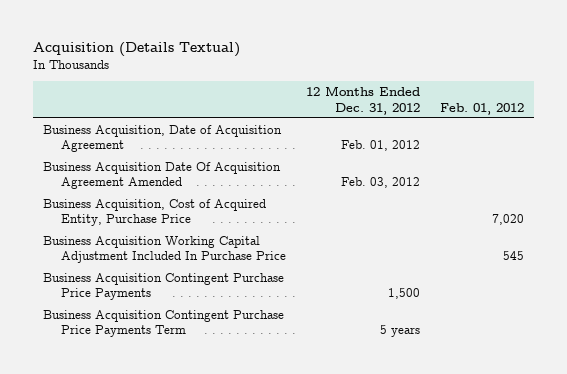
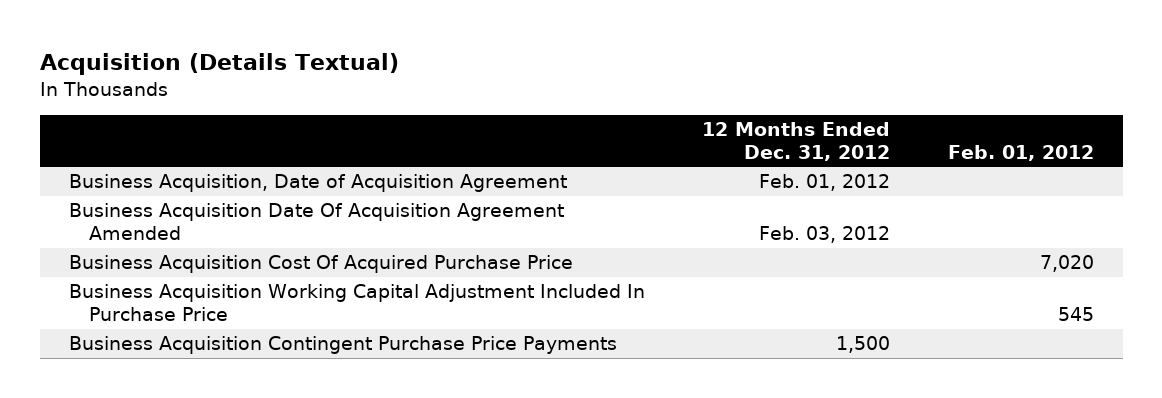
[43,198,267,227] Business Acquisition, Cost of Acquired Entity, Purchase Price -> [68,255,573,274] Business Acquisition Cost Of Acquired Purchase Price
[43,309,285,338] Business Acquisition Contingent Purchase Price Payments Term -> none

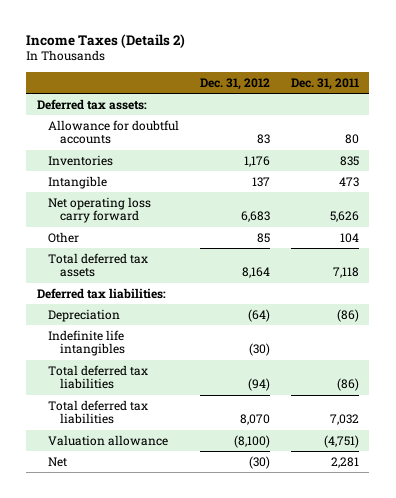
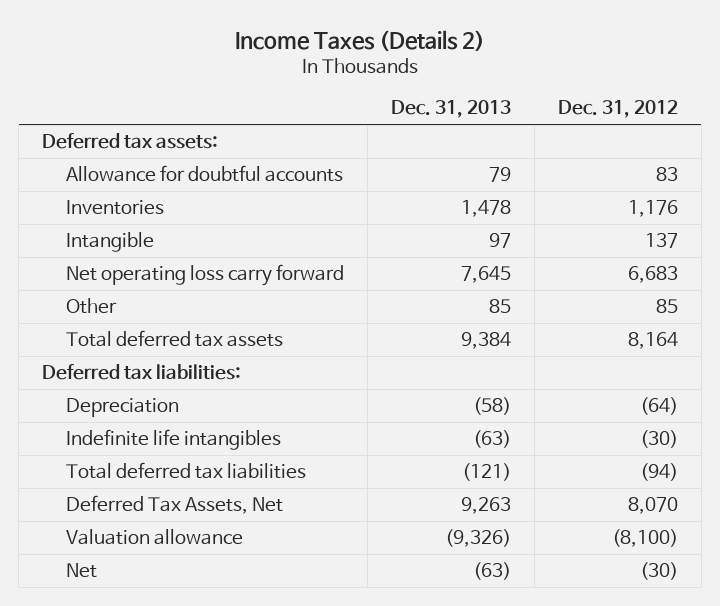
[290,77,359,90] Dec. 31, 2011 -> none
none -> [390,100,511,119] Dec. 31, 2013
[48,399,149,425] Total deferred tax liabilities -> [65,495,283,515] Deferred Tax Assets, Net

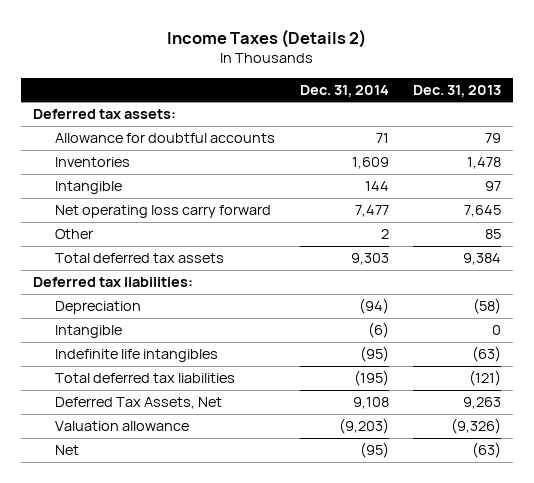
[557,100,678,119] Dec. 31, 2012 -> none
none -> [299,84,389,97] Dec. 31, 2014
none -> [55,325,123,339] Intangible

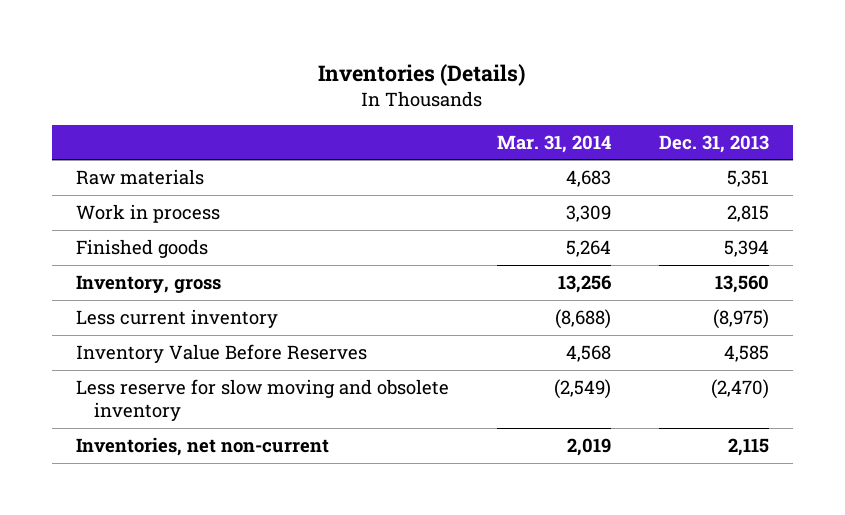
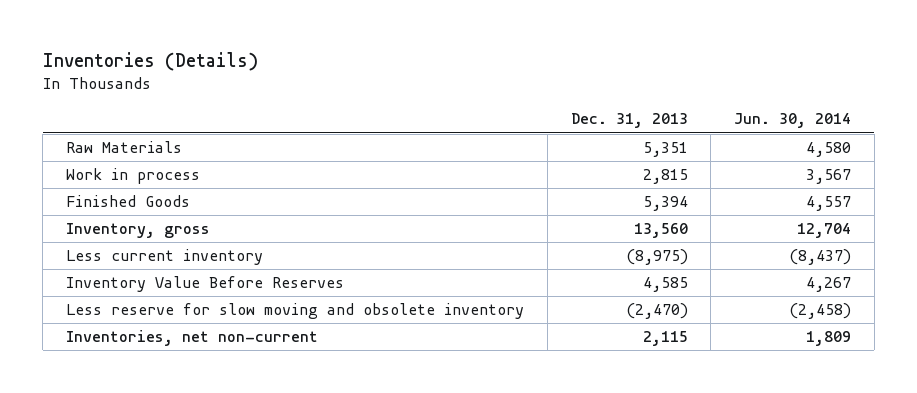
[496,134,611,153] Mar. 31, 2014 -> none
none -> [734,113,852,129] Jun. 30, 2014
[75,169,204,186] Raw materials -> [65,141,182,154] Raw Materials
[75,239,208,259] Finished goods -> [65,195,190,208] Finished Goods

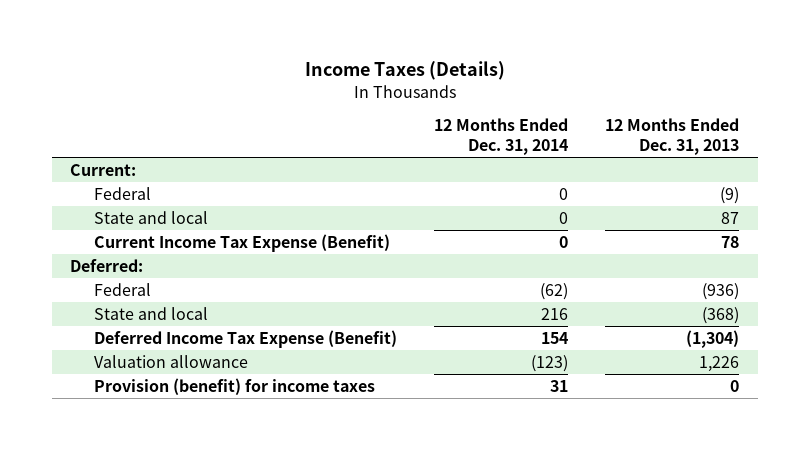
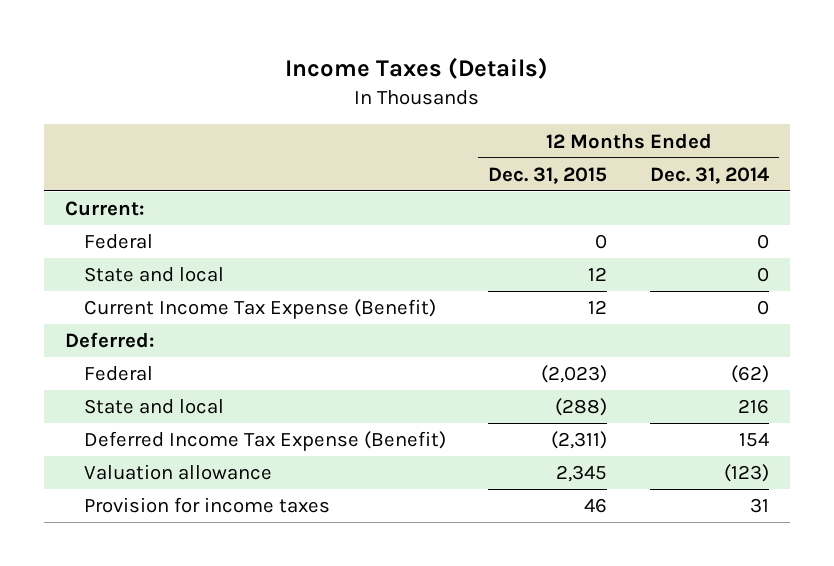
[605,118,740,155] 12 Months Ended Dec. 31, 2013 -> none
none -> [488,166,608,184] Dec. 31, 2015
[94,377,376,395] Provision (benefit) for income taxes -> [83,497,330,514] Provision for income taxes

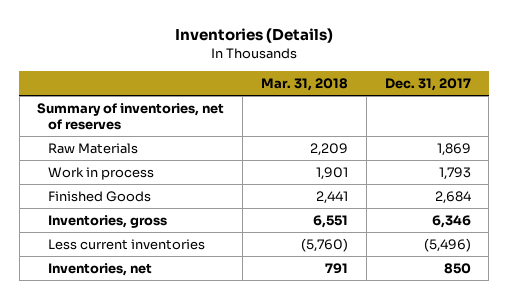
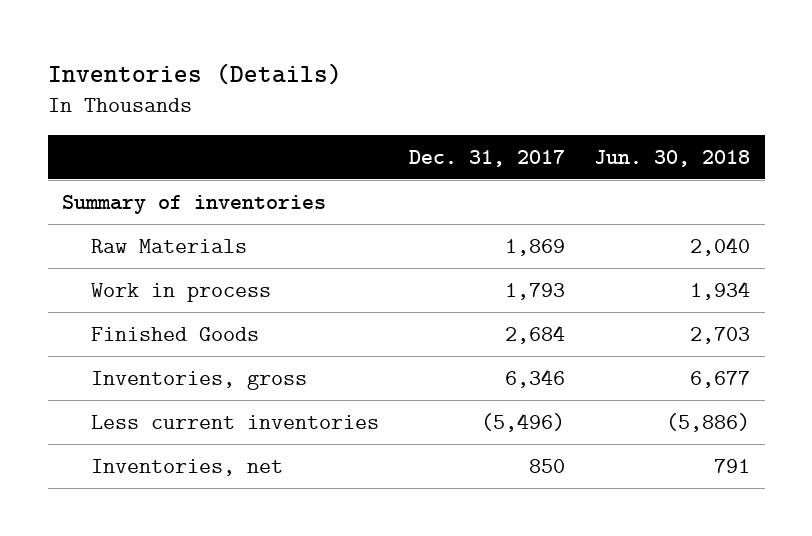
[260,77,348,91] Mar. 31, 2018 -> none
none -> [593,149,750,167] Jun. 30, 2018
[37,103,225,131] Summary of inventories, net of reserves -> [62,194,327,214] Summary of inventories

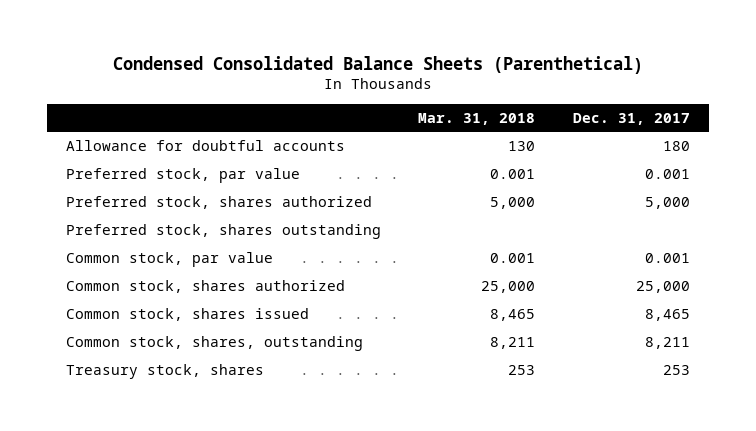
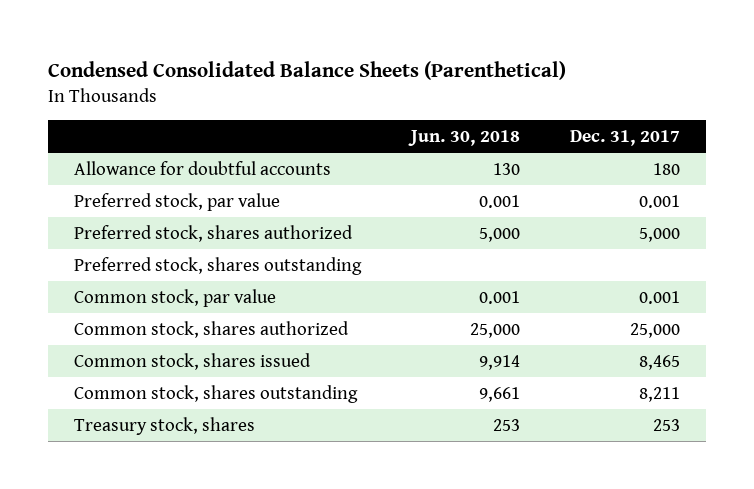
[418,112,536,125] Mar. 31, 2018 -> none
none -> [408,129,521,146] Jun. 30, 2018
[65,336,363,352] Common stock, shares, outstanding -> [73,384,358,403] Common stock, shares outstanding

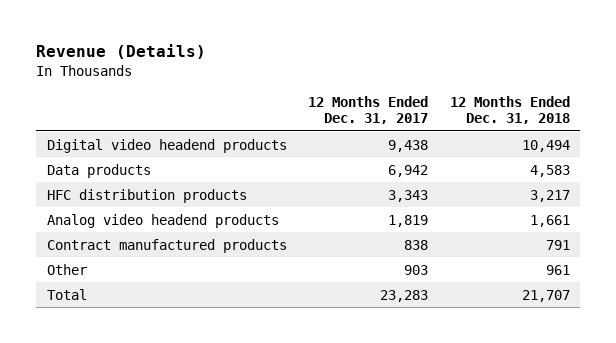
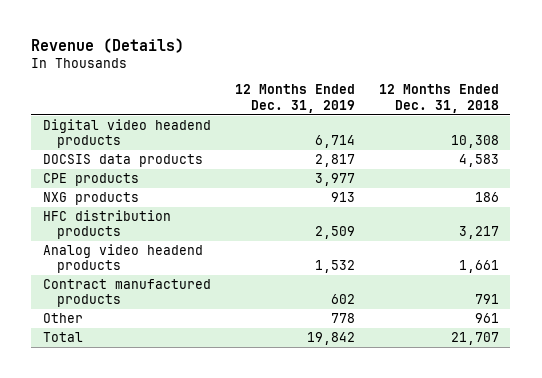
[308,96,429,125] 12 Months Ended Dec. 31, 2017 -> none
none -> [234,84,355,113] 12 Months Ended Dec. 31, 2019
[521,139,570,152] 10,494 -> [450,135,499,149] 10,308
[46,163,151,178] Data products -> [42,154,203,168] DOCSIS data products
none -> [42,173,139,187] CPE products
none -> [42,192,139,206] NXG products

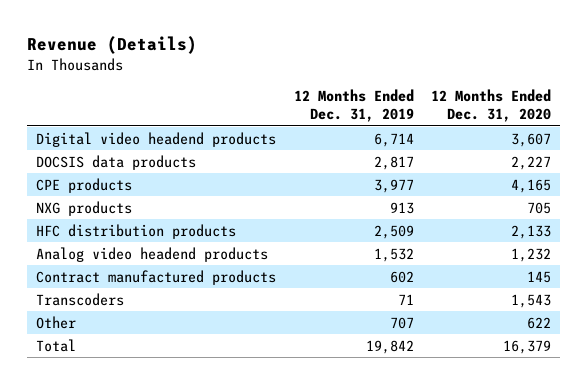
[378,84,499,113] 12 Months Ended Dec. 31, 2018 -> none
none -> [431,89,552,123] 12 Months Ended Dec. 31, 2020
none -> [35,292,124,306] Transcoders
[330,313,355,324] 778 -> [389,316,414,329] 707

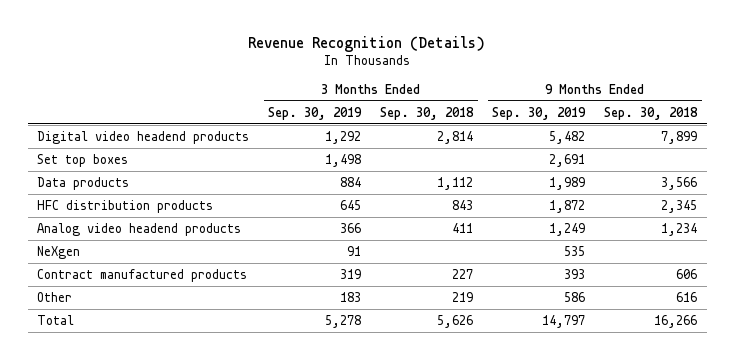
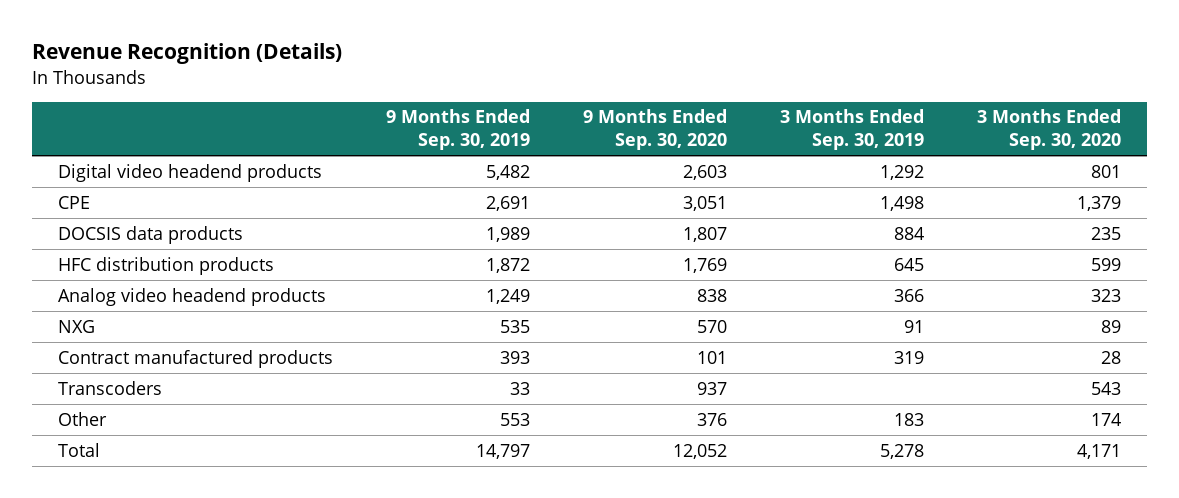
[380,106,475,120] Sep. 30, 2018 -> none
[604,106,699,120] Sep. 30, 2018 -> none
none -> [582,109,727,150] 9 Months Ended Sep. 30, 2020
none -> [976,109,1121,150] 3 Months Ended Sep. 30, 2020
[37,153,129,167] Set top boxes -> [58,195,91,209] CPE
[37,176,130,190] Data products -> [58,225,244,244] DOCSIS data products
[37,245,81,259] NeXgen -> [58,319,96,333] NXG
none -> [58,380,163,395] Transcoders
[564,291,586,302] 586 -> [499,412,530,426] 553

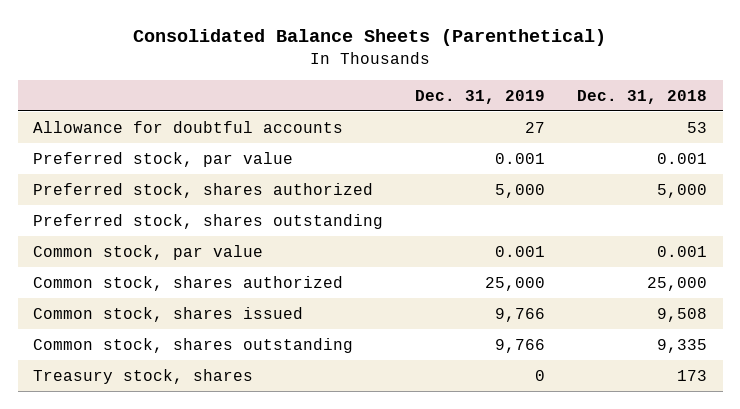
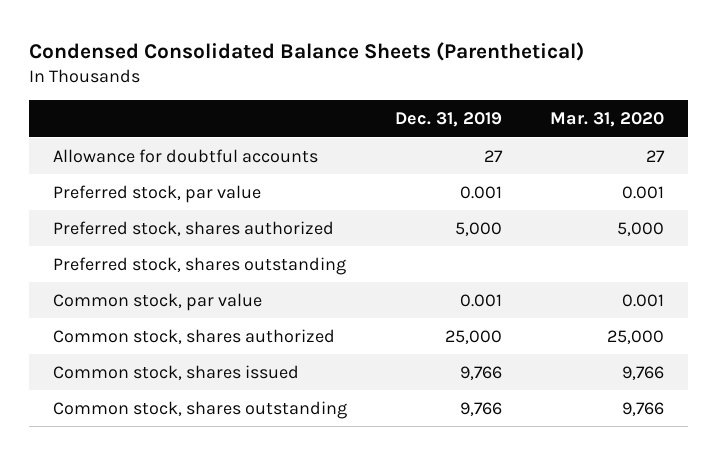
[133,29,607,47] Consolidated Balance Sheets (Parenthetical) -> [29,41,585,61] Condensed Consolidated Balance Sheets (Parenthetical)
[576,89,707,104] Dec. 31, 2018 -> none
none -> [550,112,665,128] Mar. 31, 2020
[33,368,254,384] Treasury stock, shares -> none

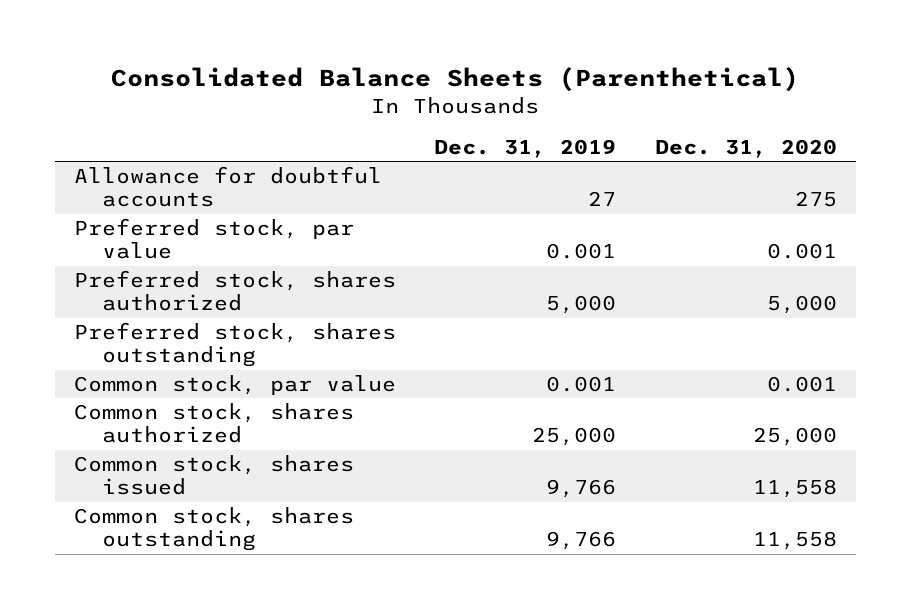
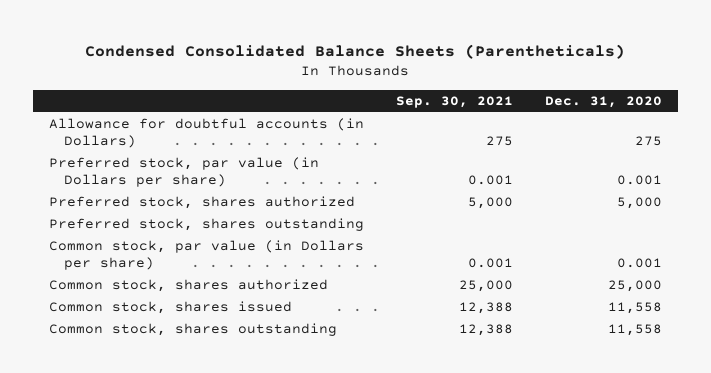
[111,66,800,92] Consolidated Balance Sheets (Parenthetical) -> [85,43,626,59] Condensed Consolidated Balance Sheets (Parentheticals)
[434,139,617,159] Dec. 31, 2019 -> none
none -> [395,96,513,109] Sep. 30, 2021
[73,166,382,208] Allowance for doubtful accounts -> [49,118,365,149] Allowance for doubtful accounts (in Dollars)
[73,218,354,260] Preferred stock, par value -> [49,157,320,188] Preferred stock, par value (in Dollars per share)
[73,375,396,396] Common stock, par value -> [49,240,365,271] Common stock, par value (in Dollars per share)

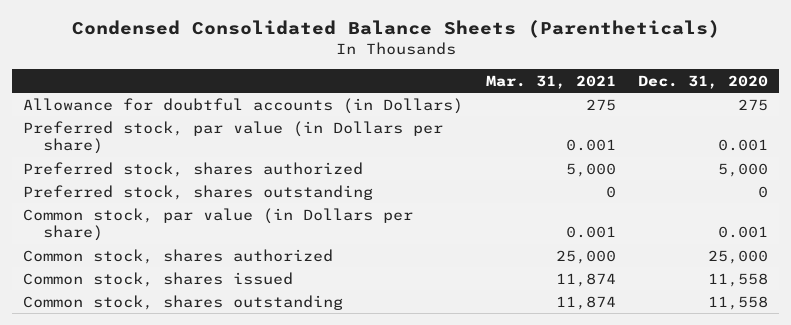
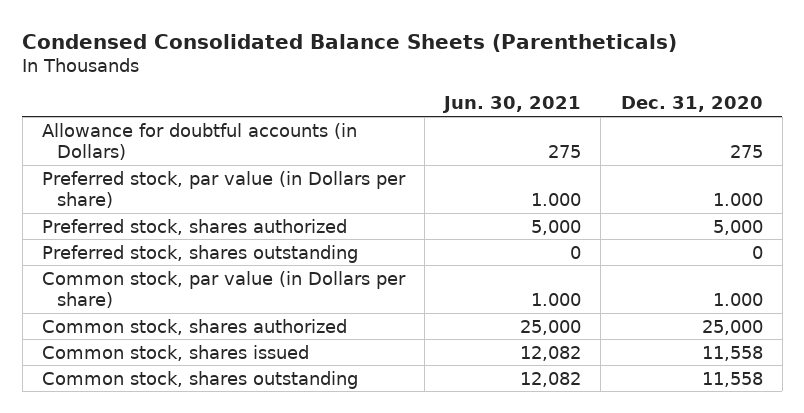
[485,74,616,89] Mar. 31, 2021 -> none
none -> [442,96,582,114] Jun. 30, 2021
[718,139,769,152] 0.001 -> [712,192,763,206] 1.000
[718,226,769,239] 0.001 -> [712,292,763,306] 1.000

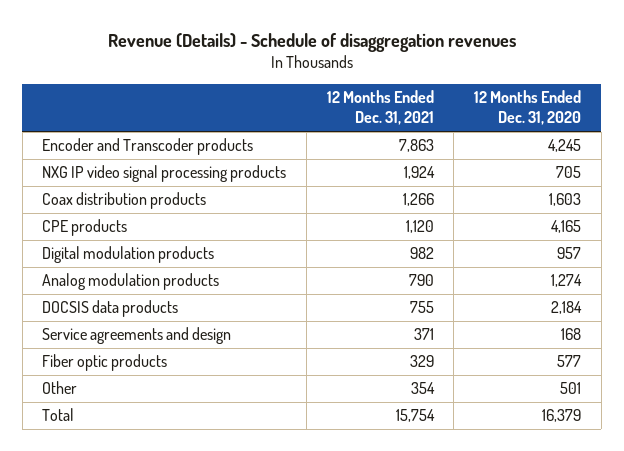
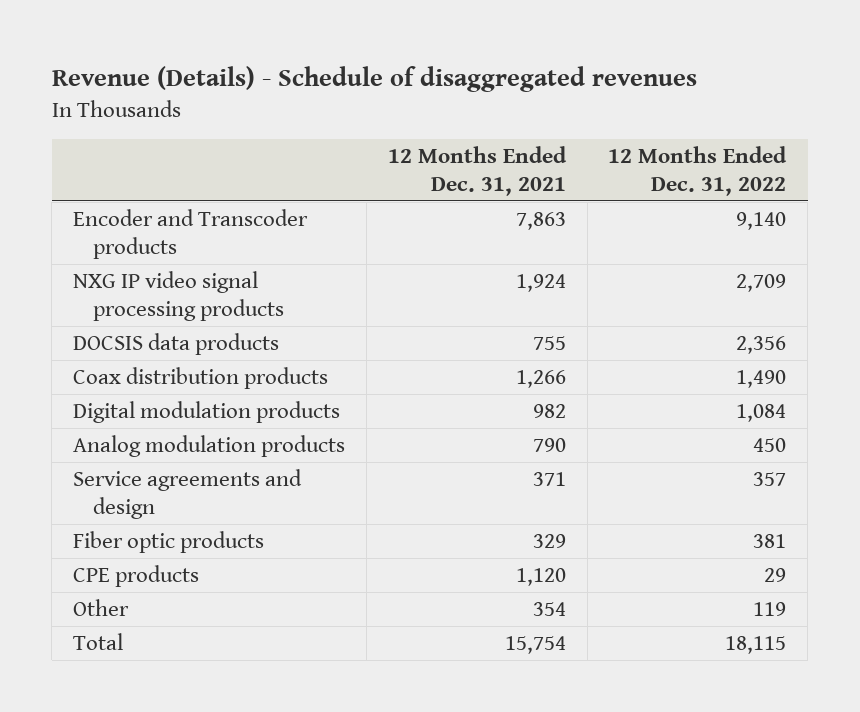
[107,32,516,52] Revenue (Details) - Schedule of disaggregation revenues -> [51,66,697,93] Revenue (Details) - Schedule of disaggregated revenues
[474,90,582,126] 12 Months Ended Dec. 31, 2020 -> none
none -> [608,146,788,196] 12 Months Ended Dec. 31, 2022
[42,300,179,318] DOCSIS data products -> [73,333,280,356] DOCSIS data products
[42,219,128,237] CPE products -> [73,565,200,588] CPE products

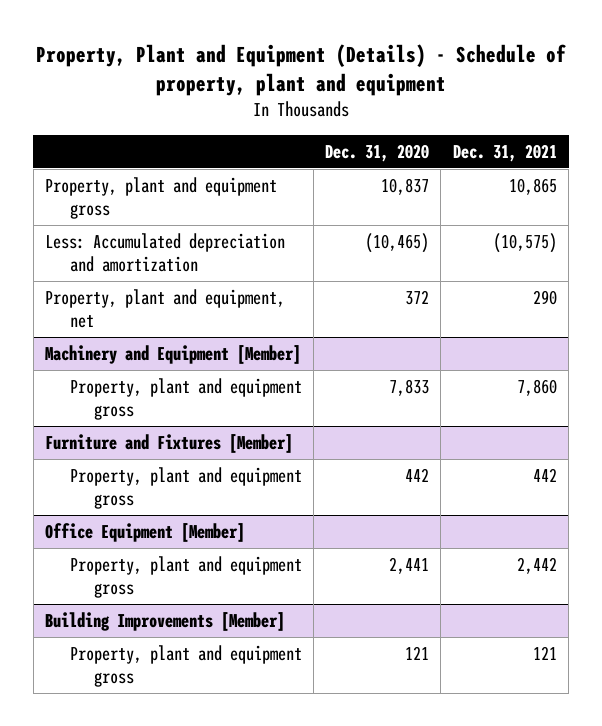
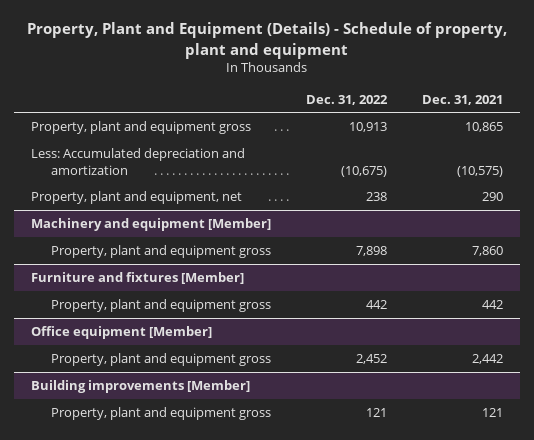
[325,143,430,162] Dec. 31, 2020 -> none
none -> [306,94,389,105] Dec. 31, 2022
[44,344,301,364] Machinery and Equipment [Member] -> [31,218,272,232] Machinery and equipment [Member]
[44,433,293,453] Furniture and Fixtures [Member] -> [31,272,245,285] Furniture and fixtures [Member]
[44,522,245,542] Office Equipment [Member] -> [31,326,213,340] Office equipment [Member]
[44,611,285,631] Building Improvements [Member] -> [31,380,251,394] Building improvements [Member]

